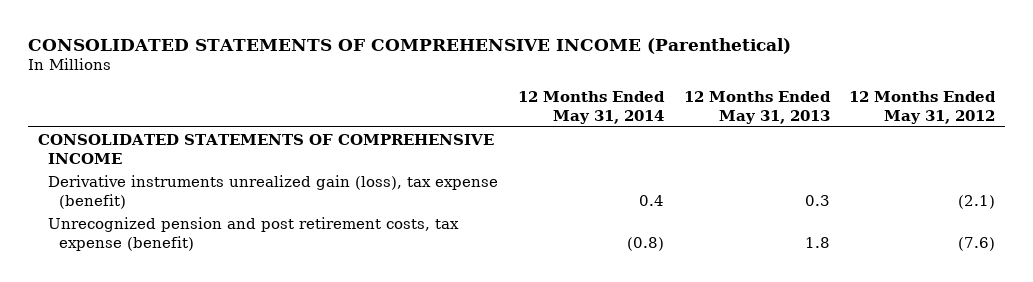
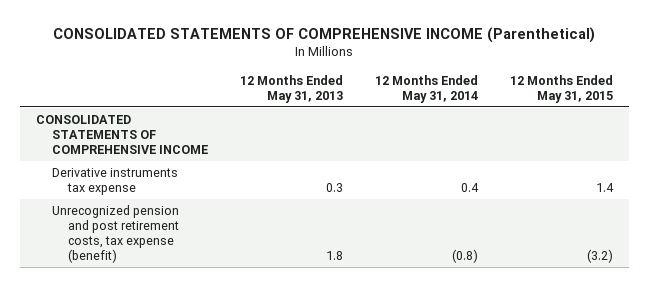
[849,90,997,124] 12 Months Ended May 31, 2012 -> none
none -> [509,74,613,103] 12 Months Ended May 31, 2015
[48,174,499,209] Derivative instruments unrealized gain (loss), tax expense (benefit) -> [51,168,178,196] Derivative instruments tax expense

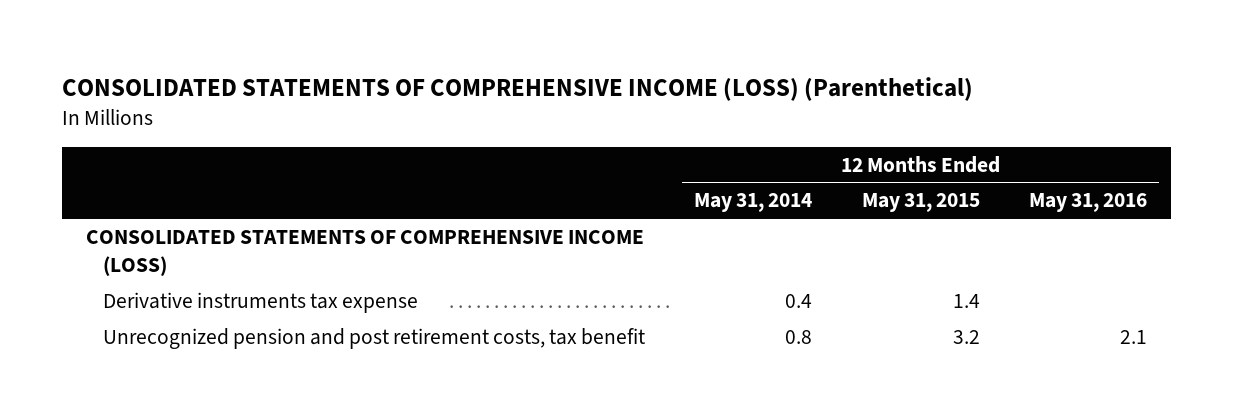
[53,27,596,44] CONSOLIDATED STATEMENTS OF COMPREHENSIVE INCOME (Parenthetical) -> [61,76,973,101] CONSOLIDATED STATEMENTS OF COMPREHENSIVE INCOME (LOSS) (Parenthetical)
[239,74,343,103] 12 Months Ended May 31, 2013 -> none
none -> [1028,193,1147,213] May 31, 2016
[35,115,208,154] CONSOLIDATED STATEMENTS OF COMPREHENSIVE INCOME -> [86,230,645,277] CONSOLIDATED STATEMENTS OF COMPREHENSIVE INCOME (LOSS)
[51,205,179,263] Unrecognized pension and post retirement costs, tax expense (benefit) -> [103,328,646,350] Unrecognized pension and post retirement costs, tax benefit
[451,248,478,263] (0.8) -> [785,330,813,345] 0.8
[586,248,613,263] (3.2) -> [952,330,980,345] 3.2

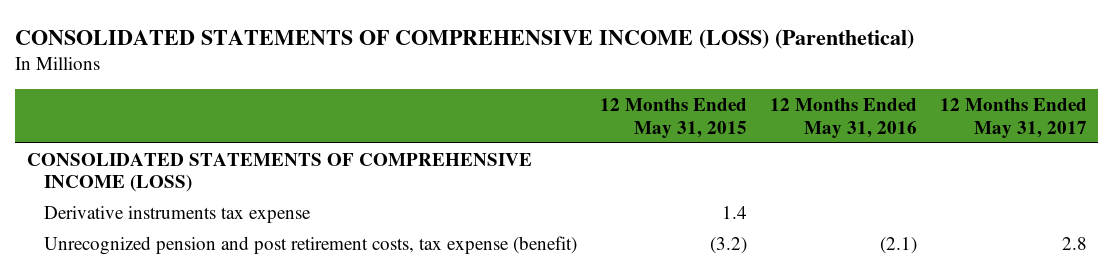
[694,193,813,213] May 31, 2014 -> none
none -> [939,98,1087,138] 12 Months Ended May 31, 2017
[103,328,646,350] Unrecognized pension and post retirement costs, tax benefit -> [44,235,578,255] Unrecognized pension and post retirement costs, tax expense (benefit)
[952,330,980,345] 3.2 -> [710,236,748,254] (3.2)
[1119,330,1147,345] 2.1 -> [880,236,918,254] (2.1)

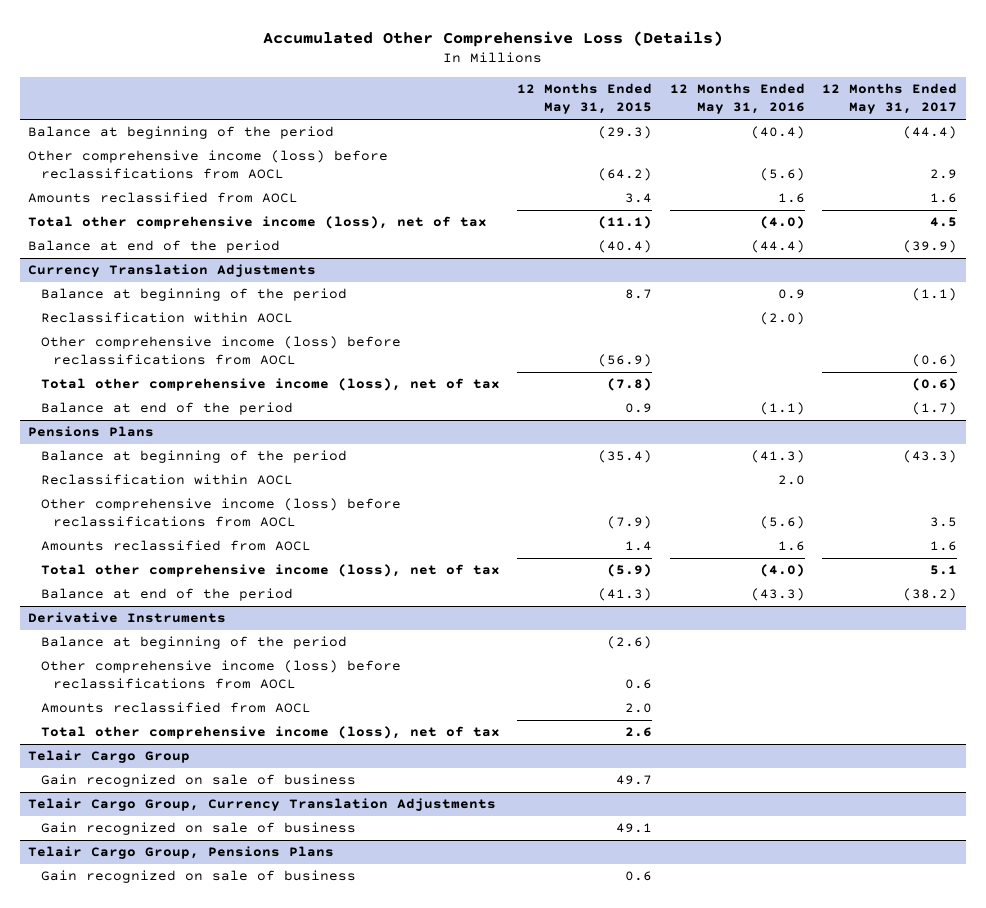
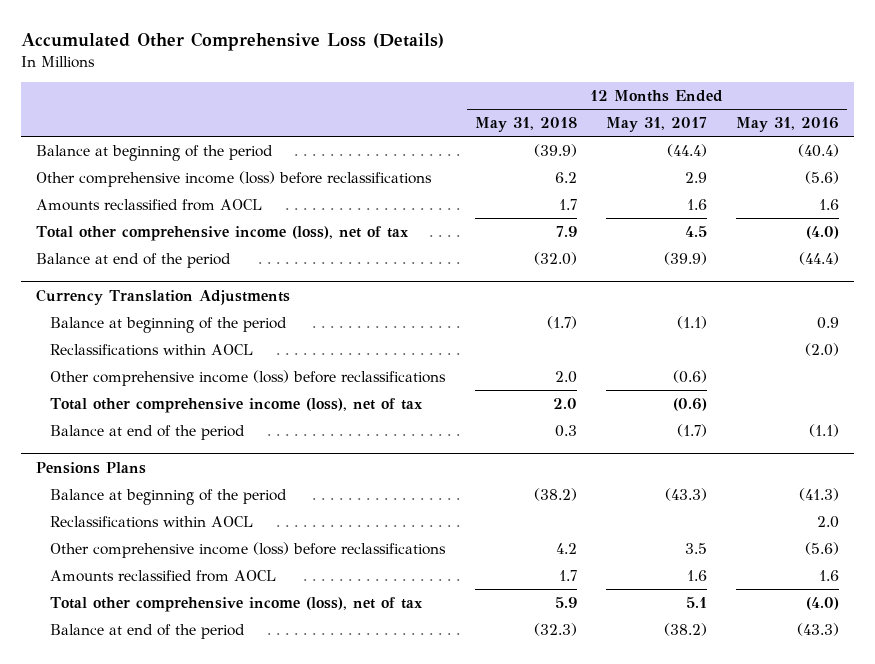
[517,83,653,115] 12 Months Ended May 31, 2015 -> none
none -> [474,117,577,133] May 31, 2018
[28,150,389,180] Other comprehensive income (loss) before reclassifications from AOCL -> [35,170,432,187] Other comprehensive income (loss) before reclassifications
[40,312,293,324] Reclassification within AOCL -> [50,343,254,356] Reclassifications within AOCL
[40,336,401,366] Other comprehensive income (loss) before reclassifications from AOCL -> [50,369,447,386] Other comprehensive income (loss) before reclassifications
[40,474,293,486] Reclassification within AOCL -> [50,515,254,528] Reclassifications within AOCL
[40,498,401,528] Other comprehensive income (loss) before reclassifications from AOCL -> [50,541,447,558] Other comprehensive income (loss) before reclassifications
[28,612,227,624] Derivative Instruments -> none
[40,636,347,650] Balance at beginning of the period -> none
[40,660,401,690] Other comprehensive income (loss) before reclassifications from AOCL -> none
[40,702,311,714] Amounts reclassified from AOCL -> none
[40,726,500,740] Total other comprehensive income (loss), net of tax -> none
[28,750,191,764] Telair Cargo Group -> none
[40,774,356,788] Gain recognized on sale of business -> none
[28,798,497,812] Telair Cargo Group, Currency Translation Adjustments -> none
[40,822,356,836] Gain recognized on sale of business -> none
[28,846,335,860] Telair Cargo Group, Pensions Plans -> none
[40,870,356,884] Gain recognized on sale of business -> none

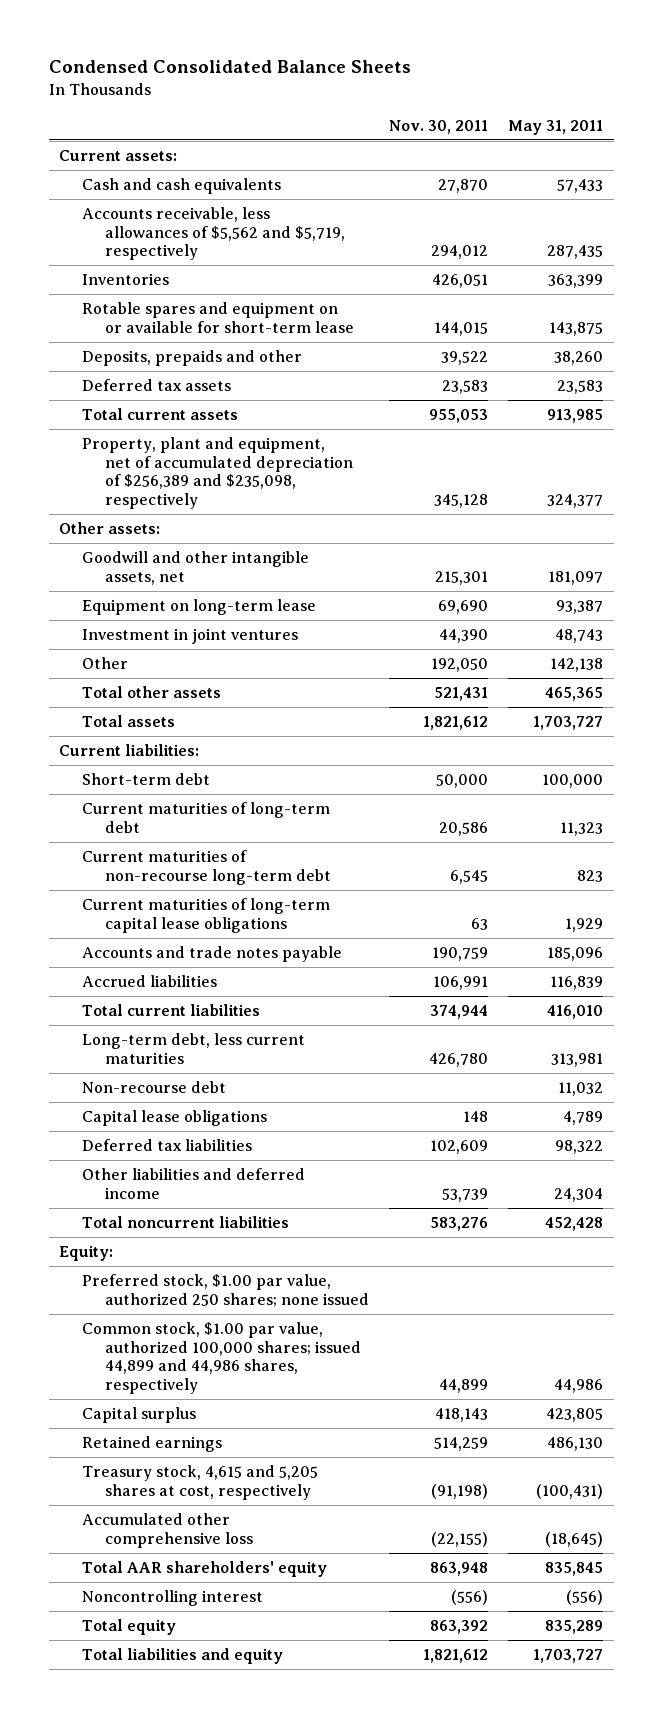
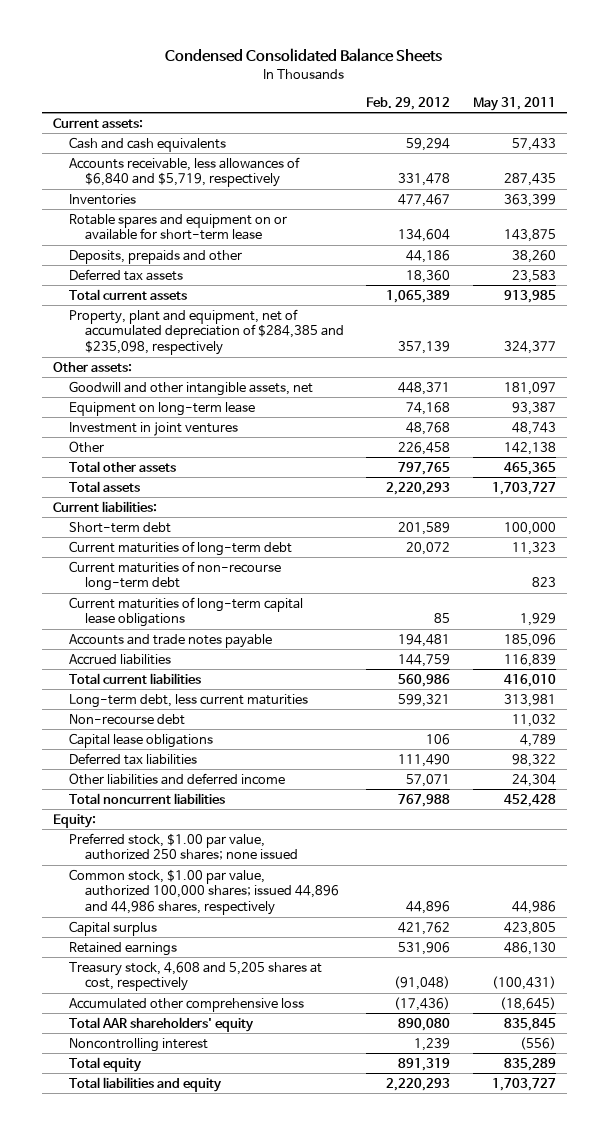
[389,119,489,134] Nov. 30, 2011 -> none
none -> [366,96,451,110] Feb. 29, 2012
[81,207,345,261] Accounts receivable, less allowances of $5,562 and $5,719, respectively -> [68,156,300,188] Accounts receivable, less allowances of $6,840 and $5,719, respectively
[81,437,353,509] Property, plant and equipment, net of accumulated depreciation of $256,389 and $235,098, respectively -> [68,308,344,356] Property, plant and equipment, net of accumulated depreciation of $284,385 and $235,098, respectively
[81,1322,361,1394] Common stock, $1.00 par value, authorized 100,000 shares; issued 44,899 and 44,986 shares, respectively -> [68,868,339,916] Common stock, $1.00 par value, authorized 100,000 shares; issued 44,896 and 44,986 shares, respectively
[81,1465,318,1500] Treasury stock, 4,615 and 5,205 shares at cost, respectively -> [68,961,322,992] Treasury stock, 4,608 and 5,205 shares at cost, respectively

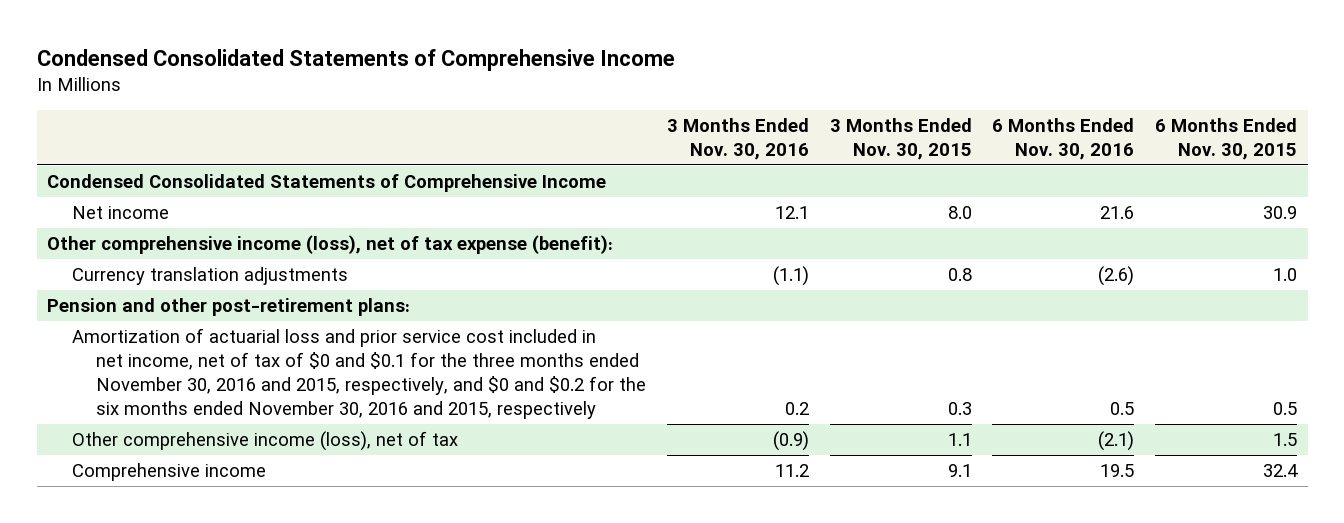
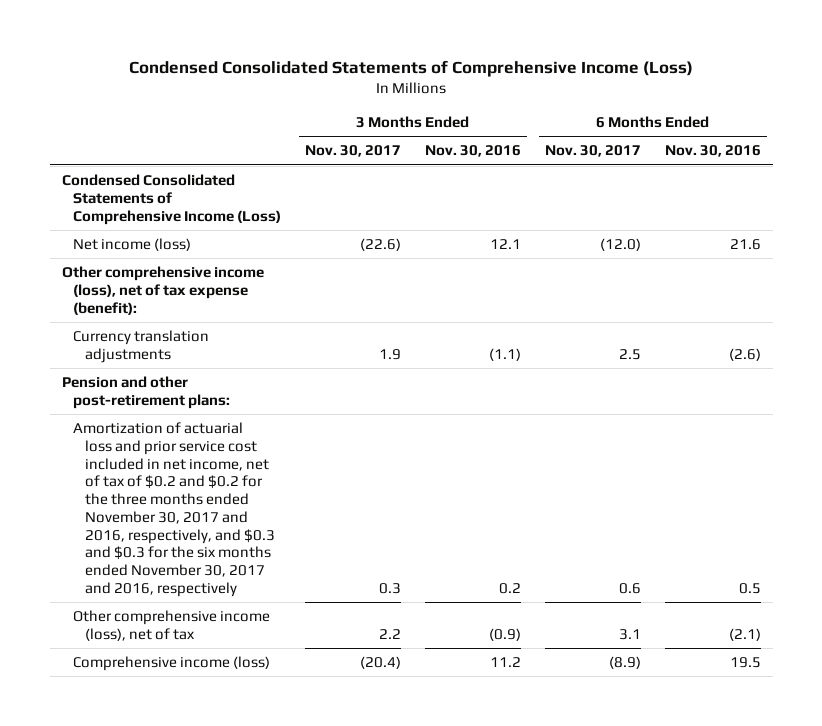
[36,48,675,71] Condensed Consolidated Statements of Comprehensive Income -> [129,59,694,77] Condensed Consolidated Statements of Comprehensive Income (Loss)
[829,117,972,160] 3 Months Ended Nov. 30, 2015 -> none
[1155,117,1298,160] 6 Months Ended Nov. 30, 2015 -> none
none -> [305,145,402,158] Nov. 30, 2017
none -> [544,145,641,158] Nov. 30, 2017
[47,174,607,193] Condensed Consolidated Statements of Comprehensive Income -> [61,173,282,225] Condensed Consolidated Statements of Comprehensive Income (Loss)
[71,206,169,220] Net income -> [73,237,192,251] Net income (loss)
[71,328,647,419] Amortization of actuarial loss and prior service cost included in net income, net of tax of $0 and $0.1 for the three months ended November 30, 2016 and 2015, respectively, and $0 and $0.2 for the six months ended November 30, 2016 and 2015, respectively -> [73,421,276,597] Amortization of actuarial loss and prior service cost included in net income, net of tax of $0.2 and $0.2 for the three months ended November 30, 2017 and 2016, respectively, and $0.3 and $0.3 for the six months ended November 30, 2017 and 2016, respectively
[71,463,266,482] Comprehensive income -> [73,655,271,671] Comprehensive income (loss)

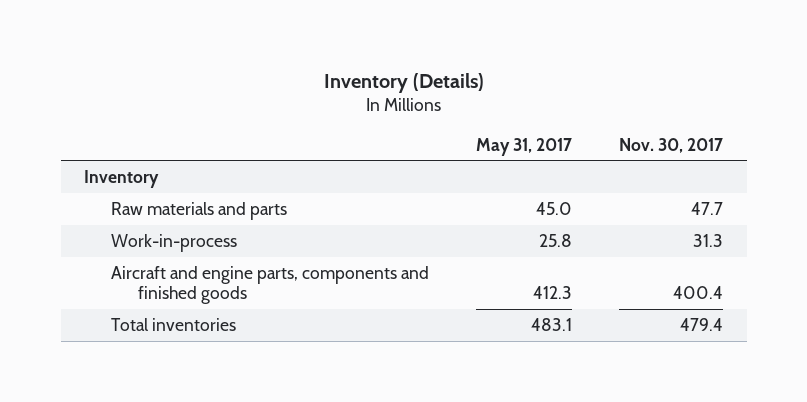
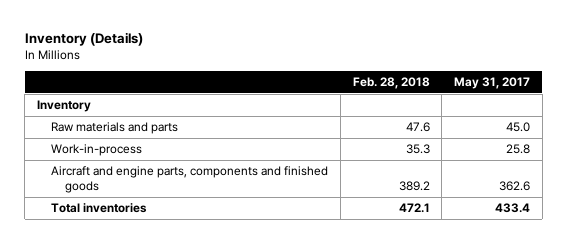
[619,137,724,153] Nov. 30, 2017 -> none
none -> [352,77,430,90] Feb. 28, 2018
[533,286,573,300] 412.3 -> [499,180,531,191] 362.6
[531,318,573,332] 483.1 -> [495,203,531,214] 433.4

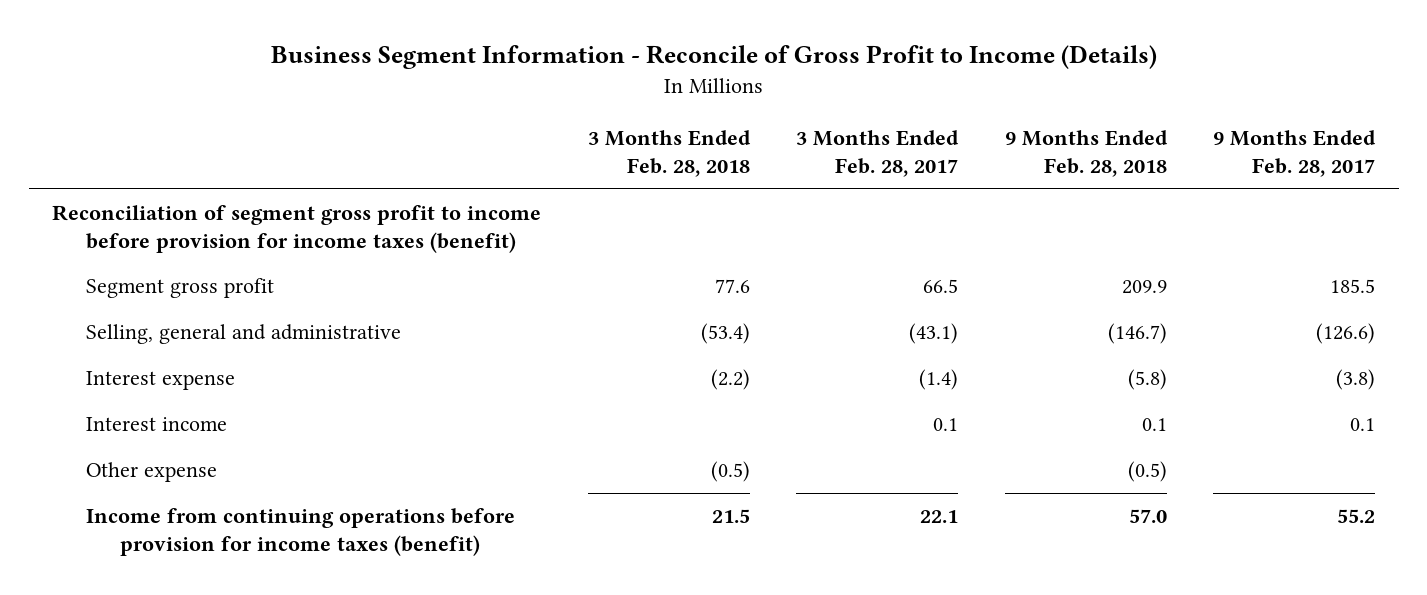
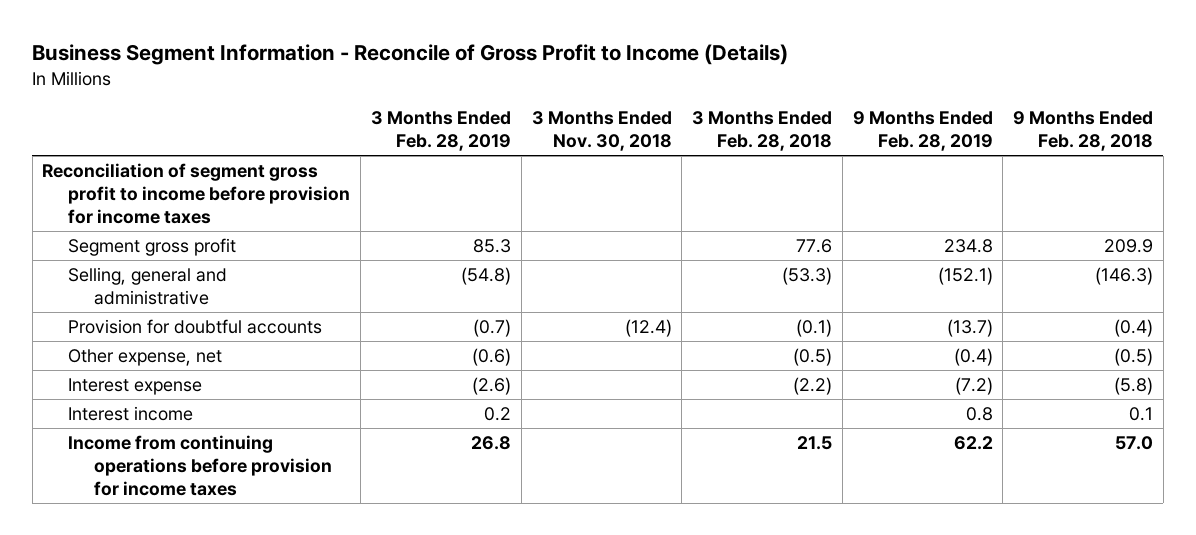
[796,130,960,178] 3 Months Ended Feb. 28, 2017 -> none
[1213,130,1377,178] 9 Months Ended Feb. 28, 2017 -> none
none -> [370,111,511,152] 3 Months Ended Feb. 28, 2019
none -> [531,111,672,152] 3 Months Ended Nov. 30, 2018
none -> [852,111,993,152] 9 Months Ended Feb. 28, 2019
[52,204,542,253] Reconciliation of segment gross profit to income before provision for income taxes (benefit) -> [42,163,351,224] Reconciliation of segment gross profit to income before provision for income taxes
[700,322,750,344] (53.4) -> [782,267,833,286] (53.3)
[1107,322,1167,344] (146.7) -> [1095,267,1154,286] (146.3)
none -> [68,319,323,335] Provision for doubtful accounts
none -> [68,349,223,367] Other expense, net
[85,461,217,482] Other expense -> none
[85,507,515,556] Income from continuing operations before provision for income taxes (benefit) -> [68,435,333,496] Income from continuing operations before provision for income taxes

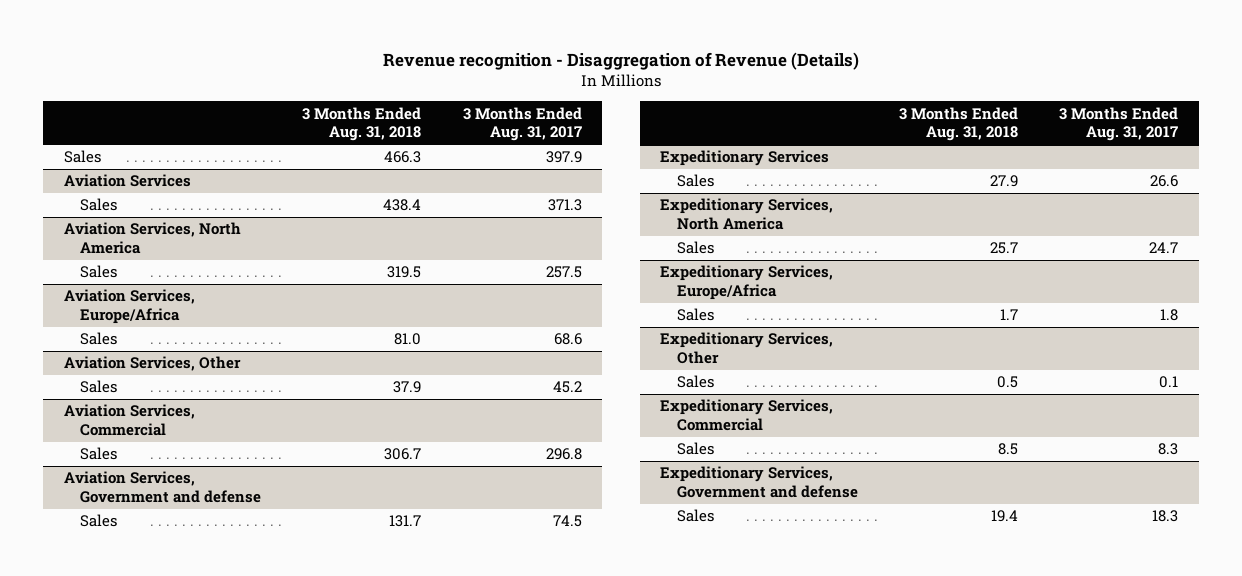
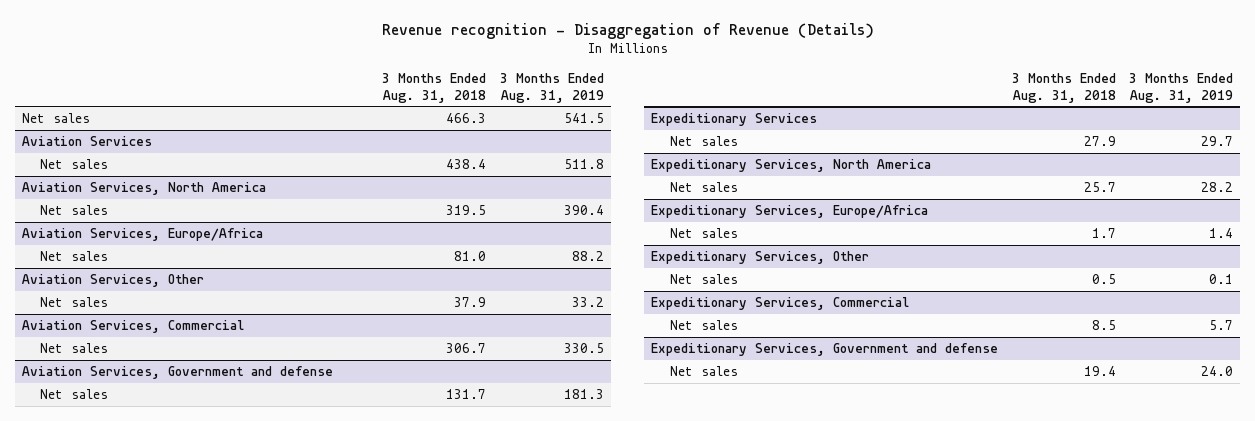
[462,106,582,142] 3 Months Ended Aug. 31, 2017 -> none
none -> [499,72,604,103] 3 Months Ended Aug. 31, 2019
[63,150,101,164] Sales -> [21,113,90,124] Net sales
[80,198,118,212] Sales -> [40,159,109,170] Net sales
[80,265,118,279] Sales -> [40,205,109,216] Net sales
[80,332,118,346] Sales -> [40,251,109,262] Net sales
[80,380,118,394] Sales -> [40,297,109,308] Net sales
[80,447,118,461] Sales -> [40,343,109,354] Net sales
[80,514,118,528] Sales -> [40,389,109,400] Net sales
[676,174,714,188] Sales -> [669,136,738,147] Net sales
[676,241,714,255] Sales -> [669,182,738,193] Net sales
[676,308,714,322] Sales -> [669,228,738,239] Net sales
[676,375,714,389] Sales -> [669,274,738,285] Net sales
[676,442,714,456] Sales -> [669,320,738,331] Net sales
[676,509,714,523] Sales -> [669,366,738,377] Net sales

